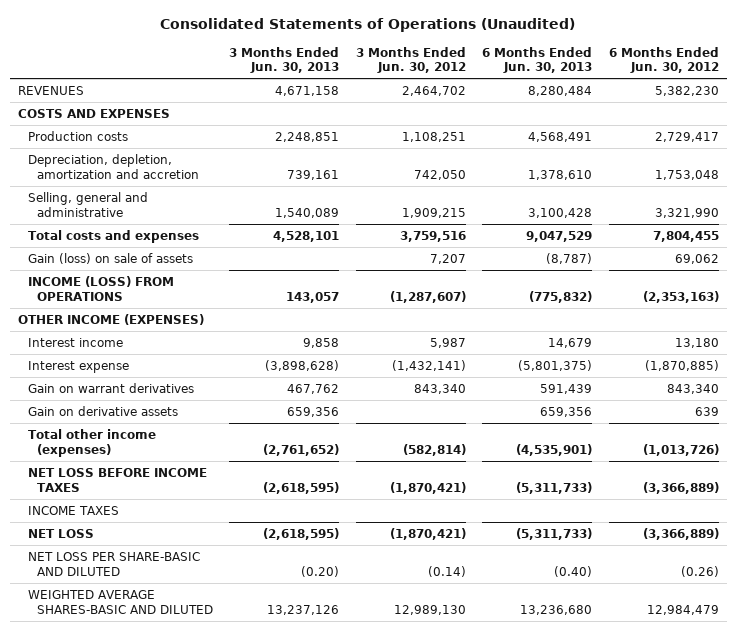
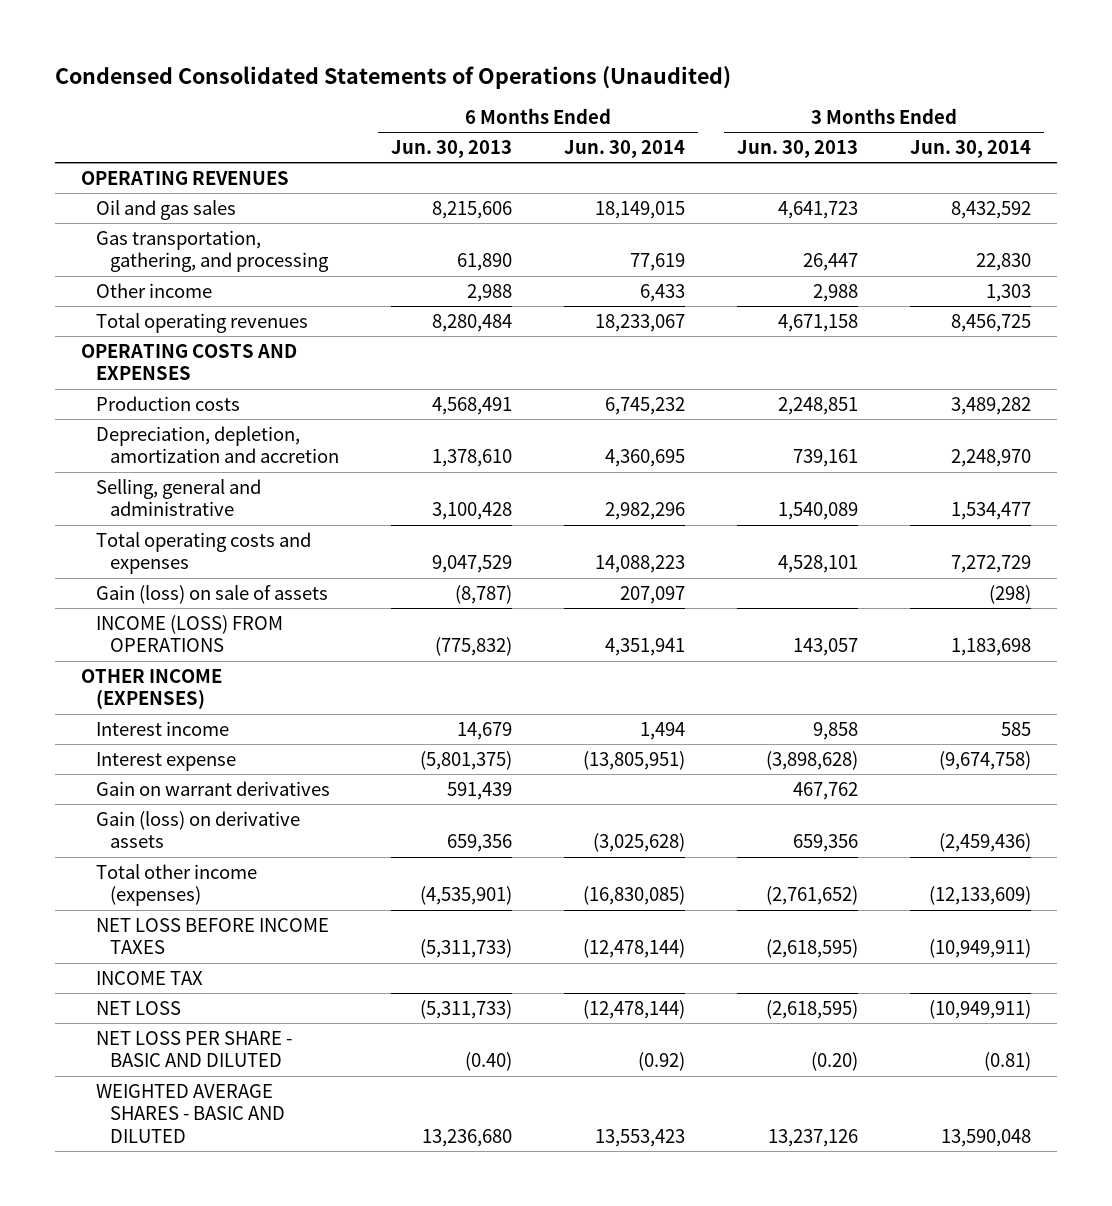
[160,17,576,32] Consolidated Statements of Operations (Unaudited) -> [54,65,731,89] Condensed Consolidated Statements of Operations (Unaudited)
[355,46,466,74] 3 Months Ended Jun. 30, 2012 -> none
[608,46,719,74] 6 Months Ended Jun. 30, 2012 -> none
none -> [564,140,686,159] Jun. 30, 2014
none -> [910,140,1032,159] Jun. 30, 2014
none -> [80,170,289,185] OPERATING REVENUES
none -> [95,199,236,220] Oil and gas sales
none -> [95,229,330,273] Gas transportation, gathering, and processing
none -> [95,282,212,298] Other income
[18,86,85,96] REVENUES -> [95,312,308,333] Total operating revenues
[18,109,171,119] COSTS AND EXPENSES -> [80,343,297,381] OPERATING COSTS AND EXPENSES
[27,230,199,244] Total costs and expenses -> [95,531,311,575] Total operating costs and expenses
[27,406,178,417] Gain on derivative assets -> [95,810,300,849] Gain (loss) on derivative assets
[27,506,119,516] INCOME TAXES -> [95,970,203,985] INCOME TAX
[27,552,200,576] NET LOSS PER SHARE-BASIC AND DILUTED -> [95,1030,292,1068] NET LOSS PER SHARE - BASIC AND DILUTED
[27,590,213,614] WEIGHTED AVERAGE SHARES-BASIC AND DILUTED -> [95,1083,286,1143] WEIGHTED AVERAGE SHARES - BASIC AND DILUTED

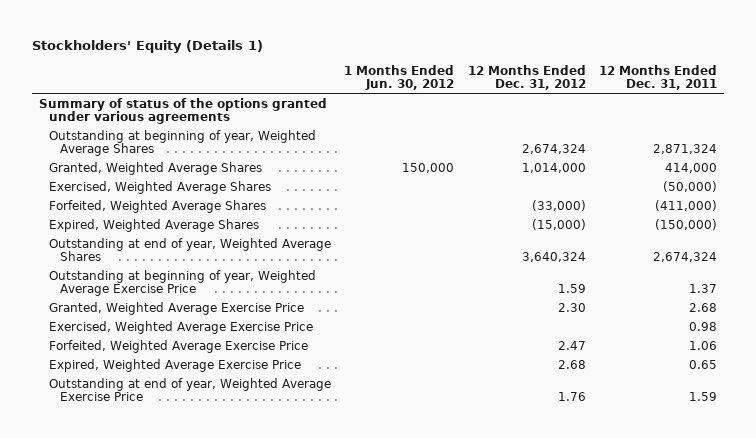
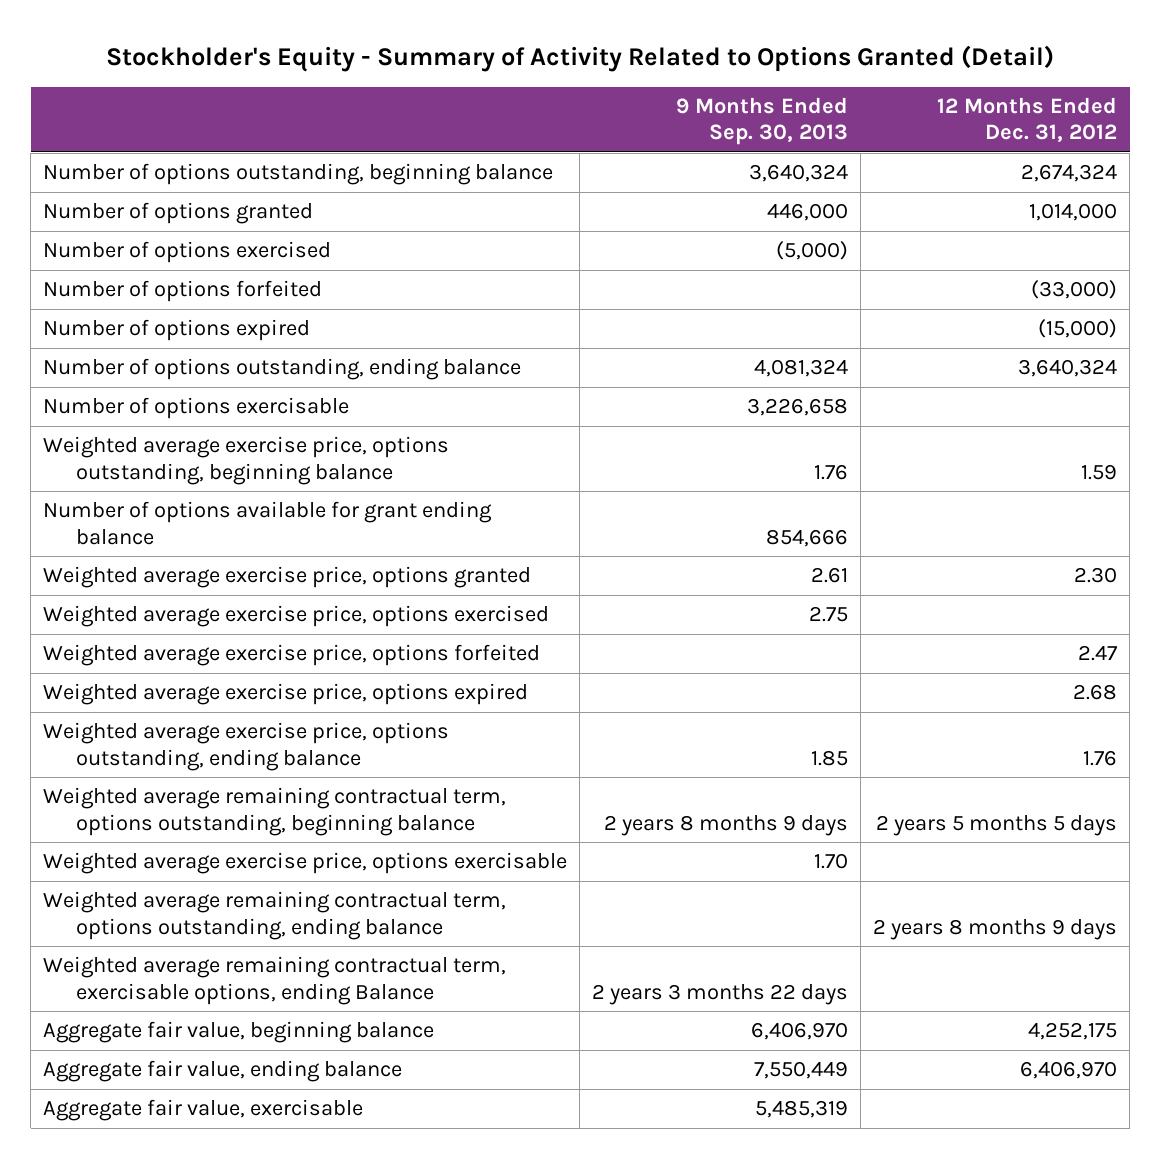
[32,39,264,53] Stockholders' Equity (Details 1) -> [106,44,1055,72] Stockholder's Equity - Summary of Activity Related to Options Granted (Detail)
[344,64,455,91] 1 Months Ended Jun. 30, 2012 -> none
[599,64,718,91] 12 Months Ended Dec. 31, 2011 -> none
none -> [676,96,849,146] 9 Months Ended Sep. 30, 2013
[38,97,327,125] Summary of status of the options granted under various agreements -> none
[49,129,317,157] Outstanding at beginning of year, Weighted Average Shares -> [43,163,554,186] Number of options outstanding, beginning balance
[49,161,263,175] Granted, Weighted Average Shares -> [43,202,314,225] Number of options granted
[49,180,272,194] Exercised, Weighted Average Shares -> [43,241,332,264] Number of options exercised
[49,199,267,213] Forfeited, Weighted Average Shares -> [43,280,323,303] Number of options forfeited
[49,218,260,232] Expired, Weighted Average Shares -> [43,319,311,342] Number of options expired
[49,237,332,262] Outstanding at end of year, Weighted Average Shares -> [43,358,522,381] Number of options outstanding, ending balance
none -> [43,397,350,420] Number of options exercisable
[49,269,317,297] Outstanding at beginning of year, Weighted Average Exercise Price -> [43,436,450,485] Weighted average exercise price, options outstanding, beginning balance
none -> [43,501,493,545] Number of options available for grant ending balance
[49,301,305,315] Granted, Weighted Average Exercise Price -> [43,566,532,589] Weighted average exercise price, options granted
[49,320,314,334] Exercised, Weighted Average Exercise Price -> [43,605,550,628] Weighted average exercise price, options exercised
[49,339,309,353] Forfeited, Weighted Average Exercise Price -> [43,644,541,667] Weighted average exercise price, options forfeited
[49,358,302,372] Expired, Weighted Average Exercise Price -> [43,683,529,706] Weighted average exercise price, options expired
[49,377,332,402] Outstanding at end of year, Weighted Average Exercise Price -> [43,722,450,771] Weighted average exercise price, options outstanding, ending balance
none -> [43,787,507,836] Weighted average remaining contractual term, options outstanding, beginning balance
none -> [43,852,568,875] Weighted average exercise price, options exercisable
none -> [43,891,507,940] Weighted average remaining contractual term, options outstanding, ending balance
none -> [43,956,507,1005] Weighted average remaining contractual term, exercisable options, ending Balance
none -> [43,1021,435,1044] Aggregate fair value, beginning balance
none -> [43,1060,403,1083] Aggregate fair value, ending balance
none -> [43,1099,364,1122] Aggregate fair value, exercisable

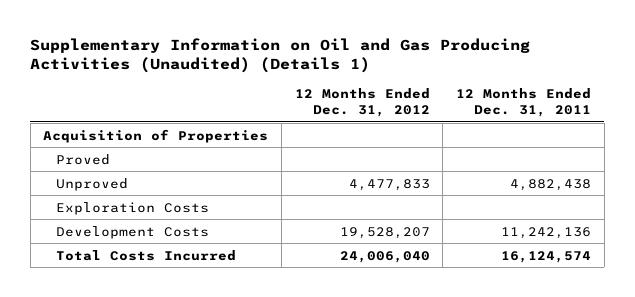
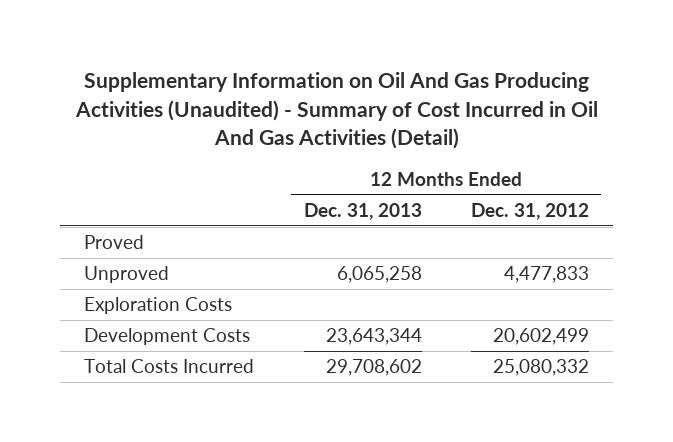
[30,37,531,74] Supplementary Information on Oil and Gas Producing Activities (Unaudited) (Details 1) -> [74,72,598,150] Supplementary Information on Oil And Gas Producing Activities (Unaudited) - Summary of Cost Incurred in Oil And Gas Activities (Detail)
[456,88,592,118] 12 Months Ended Dec. 31, 2011 -> none
none -> [303,202,422,220] Dec. 31, 2013
[43,128,269,143] Acquisition of Properties -> none
[339,226,430,239] 19,528,207 -> [492,328,589,346] 20,602,499
[339,250,430,263] 24,006,040 -> [492,359,589,377] 25,080,332

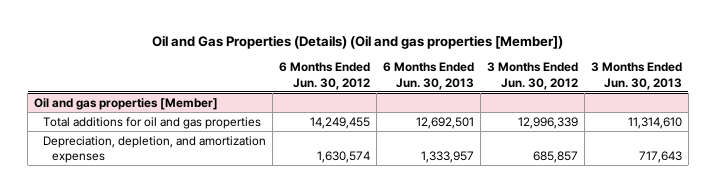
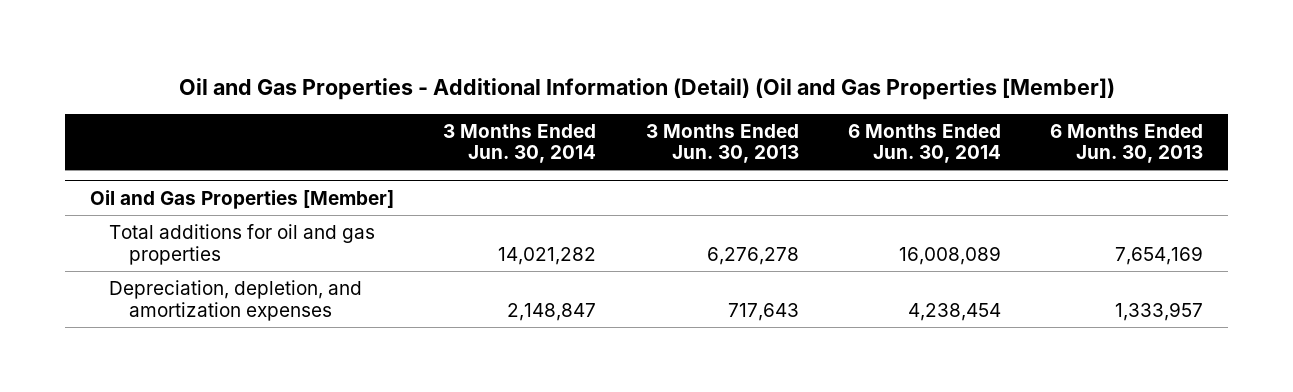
[152,35,564,50] Oil and Gas Properties (Details) (Oil and gas properties [Member]) -> [178,77,1115,100] Oil and Gas Properties - Additional Information (Detail) (Oil and Gas Properties [Member])
[279,62,371,90] 6 Months Ended Jun. 30, 2012 -> none
[487,62,579,90] 3 Months Ended Jun. 30, 2012 -> none
none -> [443,123,597,164] 3 Months Ended Jun. 30, 2014
none -> [847,123,1001,164] 6 Months Ended Jun. 30, 2014
[34,97,219,110] Oil and gas properties [Member] -> [90,189,395,209] Oil and Gas Properties [Member]
[416,116,475,129] 12,692,501 -> [1115,245,1204,265] 7,654,169
[627,116,682,129] 11,314,610 -> [706,246,799,265] 6,276,278

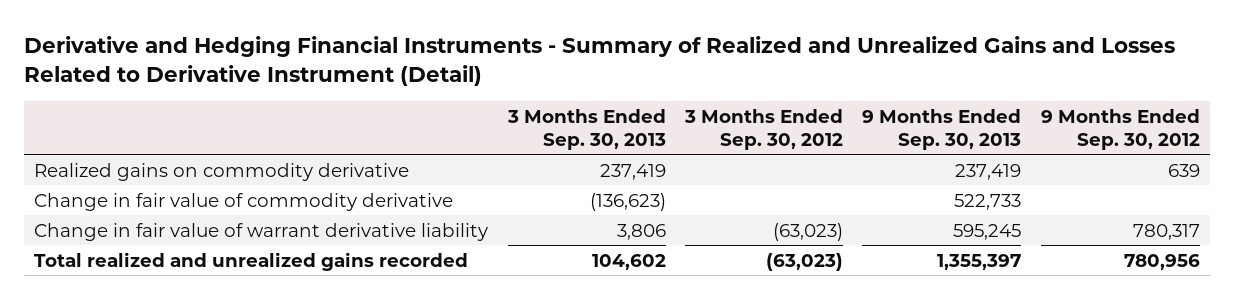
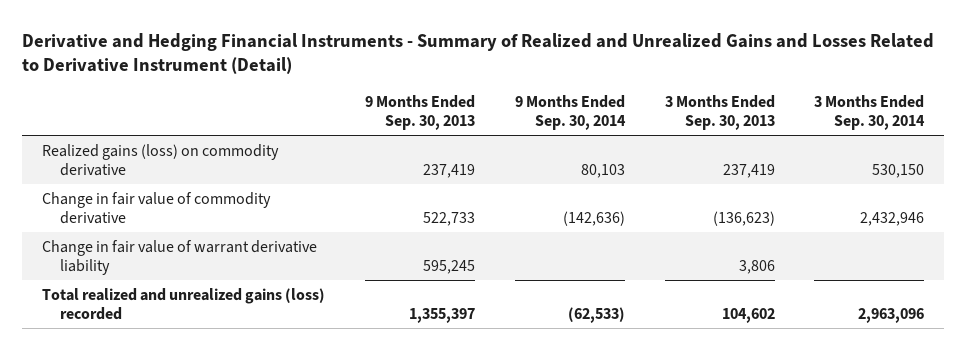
[683,108,843,150] 3 Months Ended Sep. 30, 2012 -> none
[1040,108,1200,150] 9 Months Ended Sep. 30, 2012 -> none
none -> [514,94,626,130] 9 Months Ended Sep. 30, 2014
none -> [814,94,926,130] 3 Months Ended Sep. 30, 2014
[34,162,410,181] Realized gains on commodity derivative -> [41,143,279,176] Realized gains (loss) on commodity derivative
[34,251,469,271] Total realized and unrealized gains recorded -> [41,287,325,320] Total realized and unrealized gains (loss) recorded

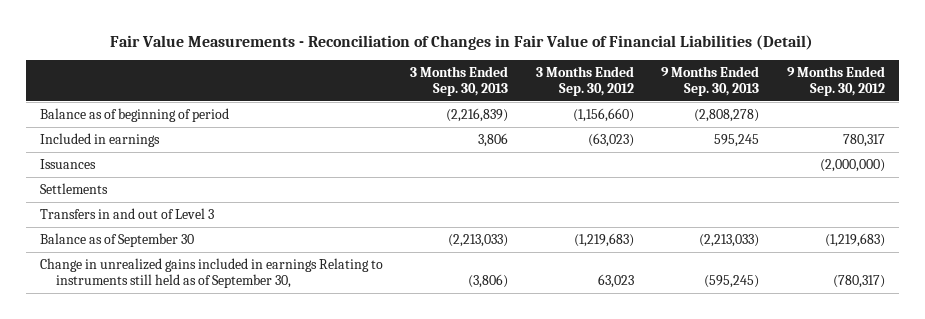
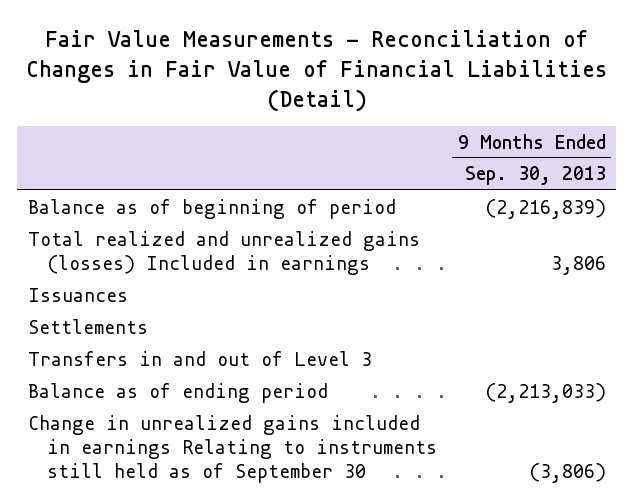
[410,65,509,97] 3 Months Ended Sep. 30, 2013 -> none
[535,65,634,97] 3 Months Ended Sep. 30, 2012 -> none
[786,65,885,97] 9 Months Ended Sep. 30, 2012 -> none
[694,108,760,122] (2,808,278) -> [484,198,606,219] (2,216,839)
[39,132,160,147] Included in earnings -> [27,230,420,275] Total realized and unrealized gains (losses) Included in earnings
[714,133,760,147] 595,245 -> [550,255,606,275] 3,806
[39,232,194,247] Balance as of September 30 -> [27,382,328,403] Balance as of ending period
[39,257,383,289] Change in unrealized gains included in earnings Relating to instruments still held as of September 30, -> [27,414,437,483] Change in unrealized gains included in earnings Relating to instruments still held as of September 30
[704,275,760,289] (595,245) -> [528,462,606,483] (3,806)

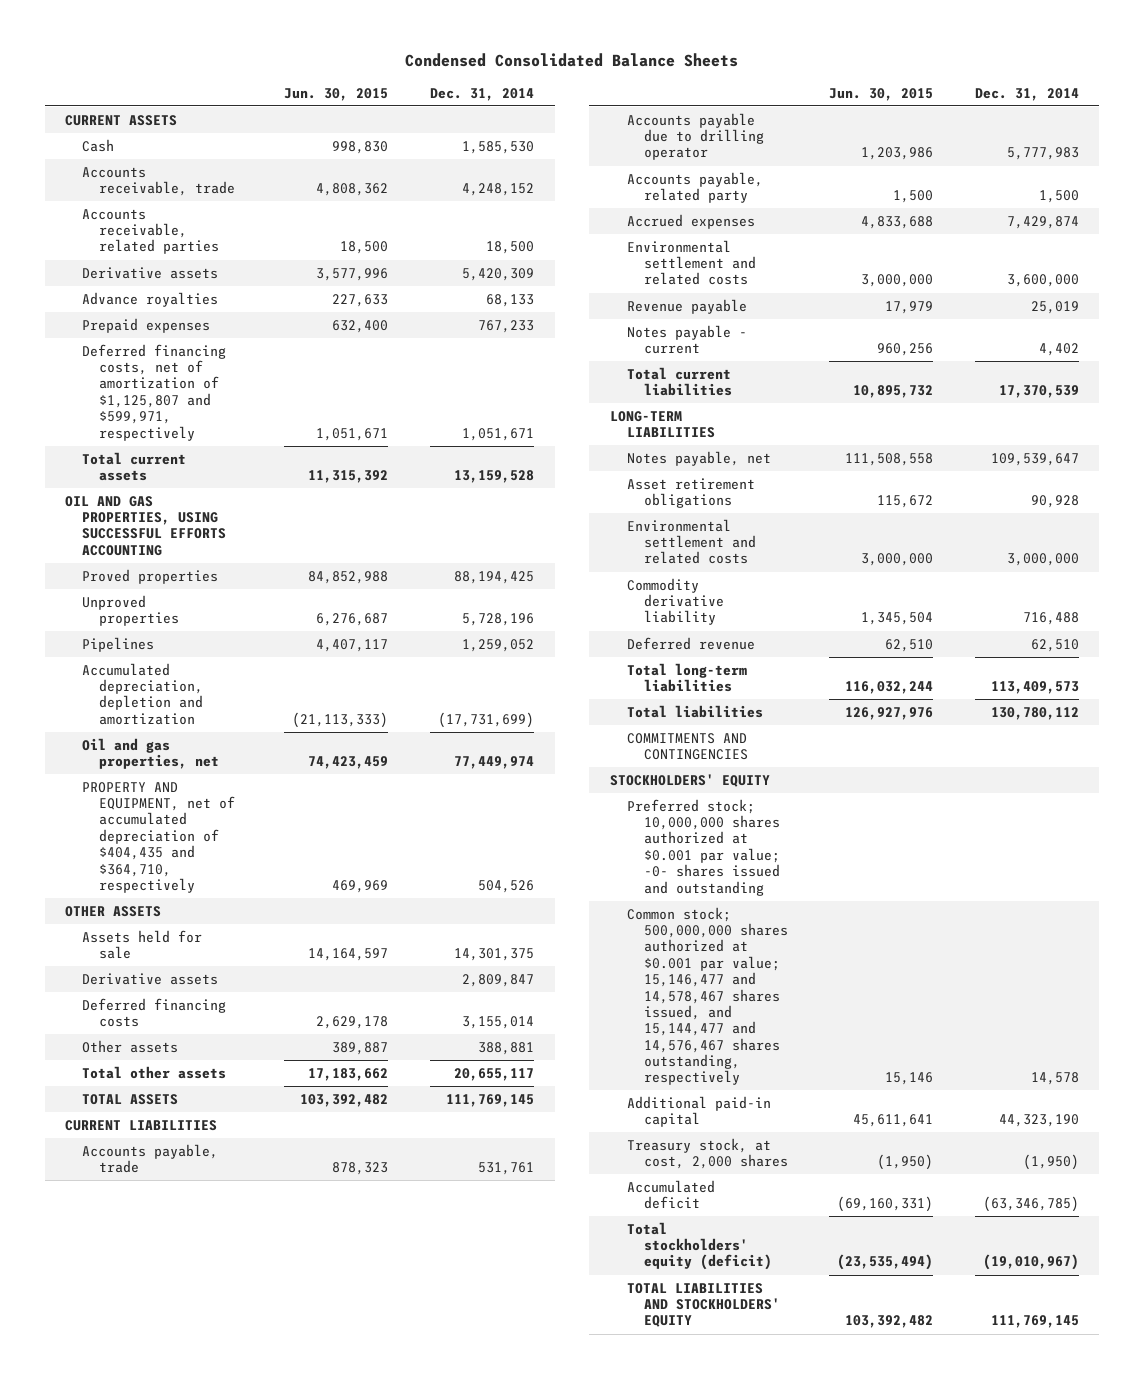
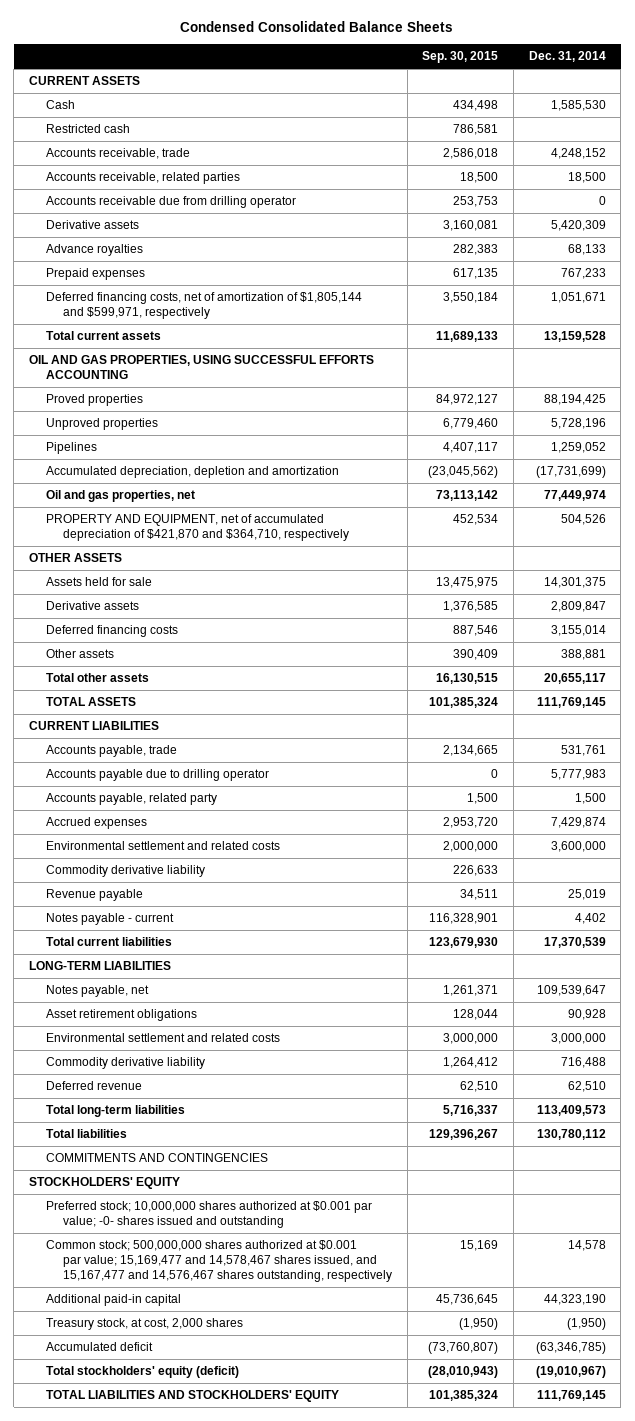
[284,87,389,101] Jun. 30, 2015 -> none
none -> [422,51,499,64] Sep. 30, 2015
none -> [45,124,130,134] Restricted cash
none -> [45,196,296,209] Accounts receivable due from drilling operator
[82,343,227,441] Deferred financing costs, net of amortization of $1,125,807 and $599,971, respectively -> [45,292,362,320] Deferred financing costs, net of amortization of $1,805,144 and $599,971, respectively
[82,781,235,893] PROPERTY AND EQUIPMENT, net of accumulated depreciation of $404,435 and $364,710, respectively -> [45,514,349,542] PROPERTY AND EQUIPMENT, net of accumulated depreciation of $421,870 and $364,710, respectively
none -> [45,865,205,878] Commodity derivative liability
[626,906,788,1086] Common stock; 500,000,000 shares authorized at $0.001 par value; 15,146,477 and 14,578,467 shares issued, and 15,144,477 and 14,576,467 shares outstanding, respectively -> [45,1240,392,1283] Common stock; 500,000,000 shares authorized at $0.001 par value; 15,169,477 and 14,578,467 shares issued, and 15,167,477 and 14,576,467 shares outstanding, respectively

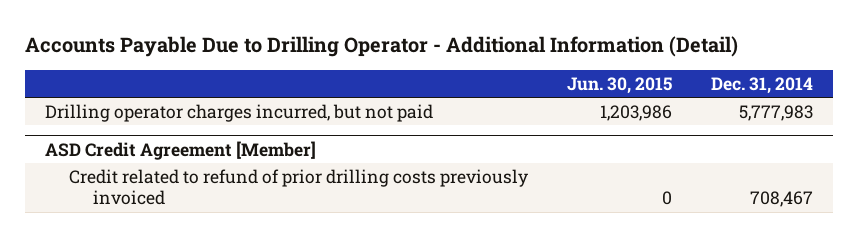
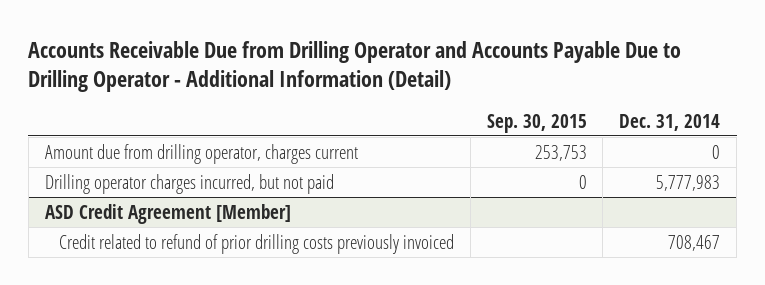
[25,36,739,58] Accounts Payable Due to Drilling Operator - Additional Information (Detail) -> [28,40,682,93] Accounts Receivable Due from Drilling Operator and Accounts Payable Due to Drilling Operator - Additional Information (Detail)
[567,76,673,94] Jun. 30, 2015 -> none
none -> [486,113,587,133] Sep. 30, 2015
none -> [44,143,358,164] Amount due from drilling operator, charges current

